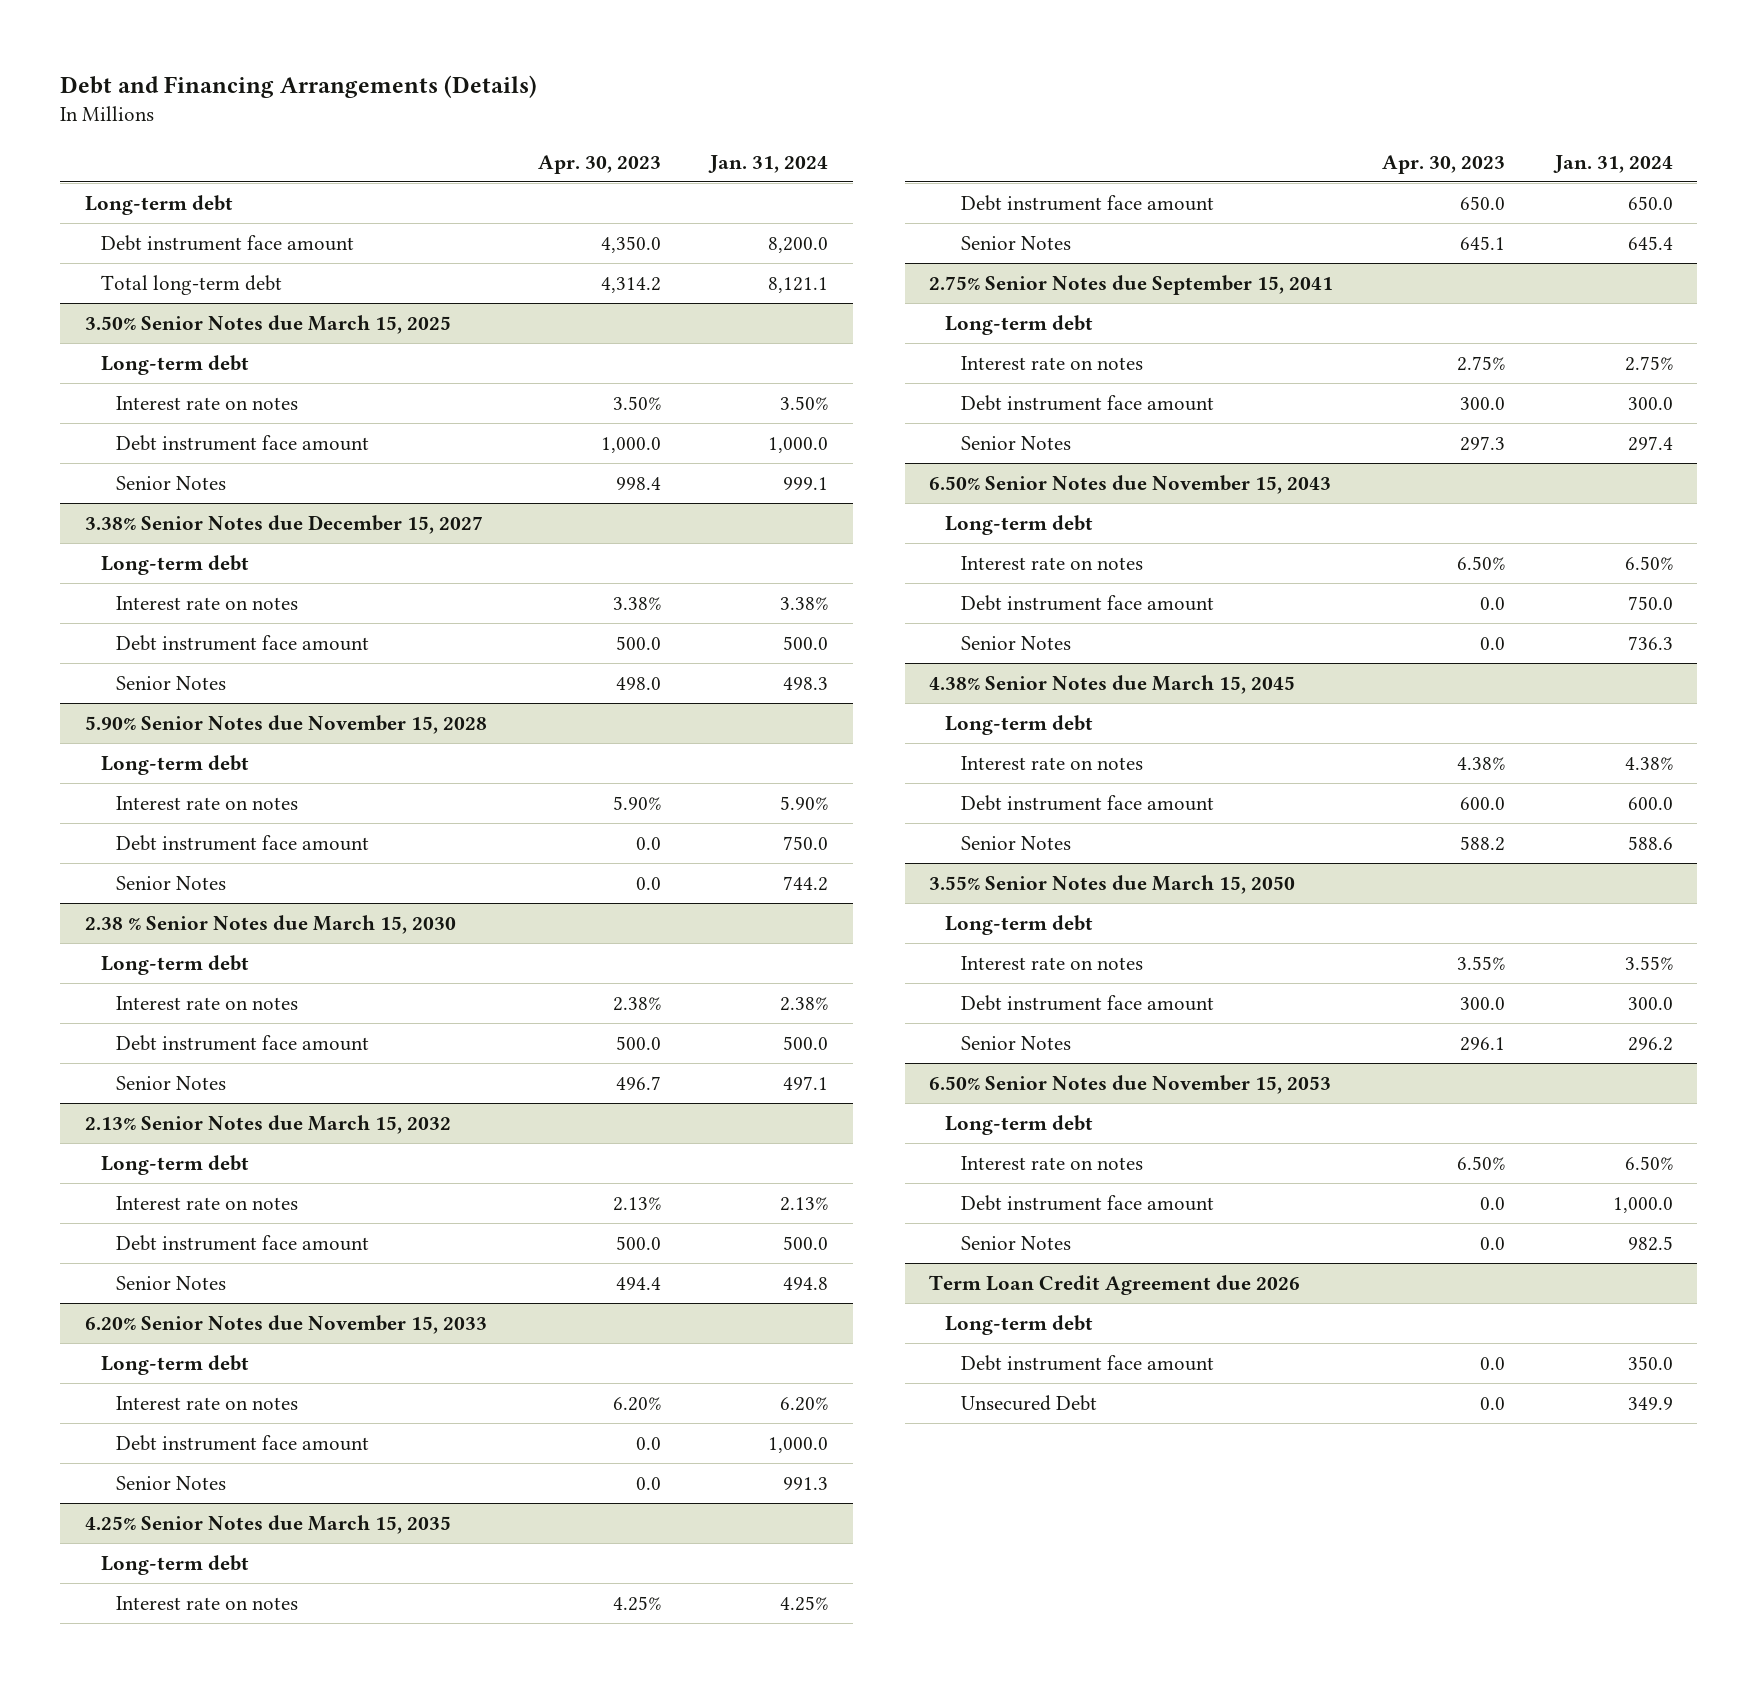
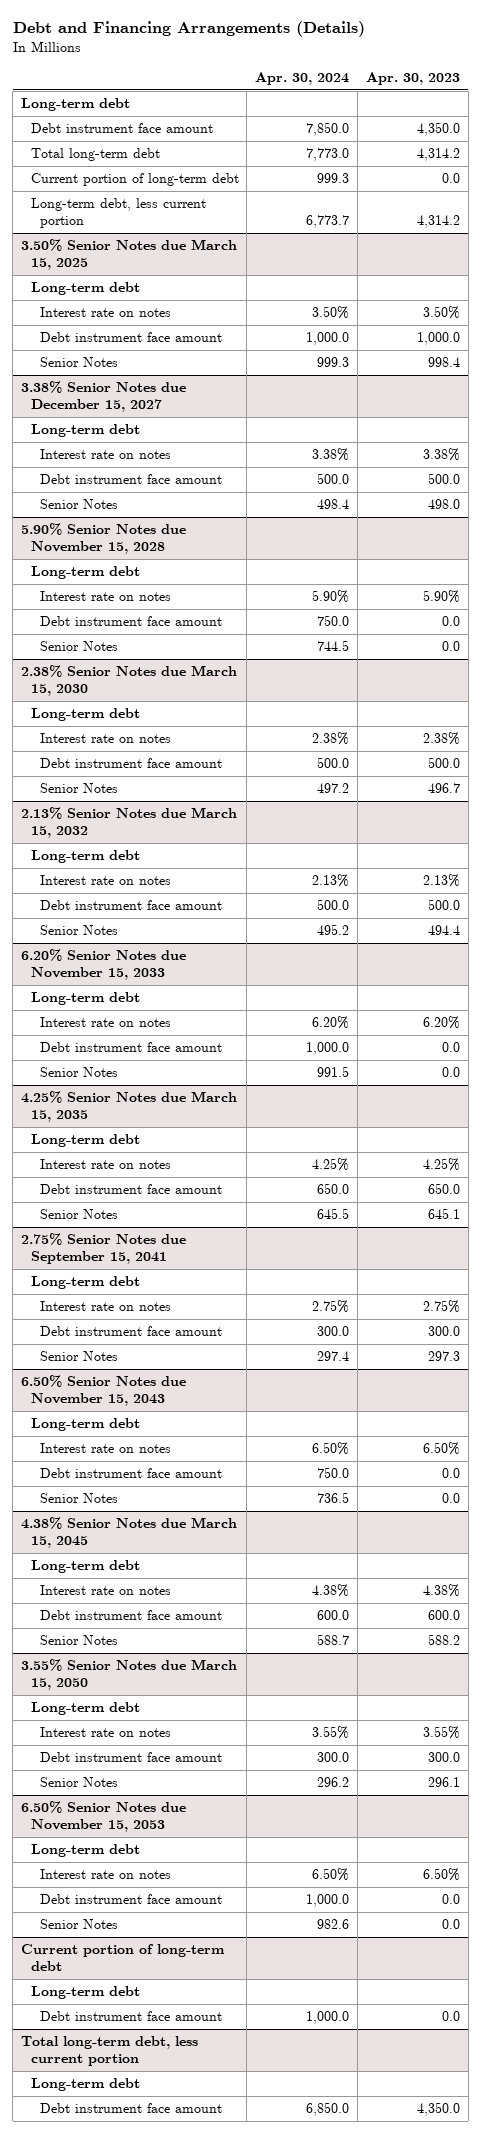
[708,154,829,173] Jan. 31, 2024 -> none
none -> [255,72,350,86] Apr. 30, 2024
none -> [30,173,239,187] Current portion of long-term debt
none -> [30,198,206,229] Long-term debt, less current portion
[84,914,456,934] 2.38 % Senior Notes due March 15, 2030 -> [21,665,238,697] 2.38% Senior Notes due March 15, 2030
[929,1274,1301,1295] Term Loan Credit Agreement due 2026 -> none
none -> [21,1944,226,1972] Current portion of long-term debt
[960,1394,1097,1411] Unsecured Debt -> none
none -> [21,2036,199,2067] Total long-term debt, less current portion
none -> [30,2078,140,2092] Long-term debt
none -> [40,2103,223,2114] Debt instrument face amount

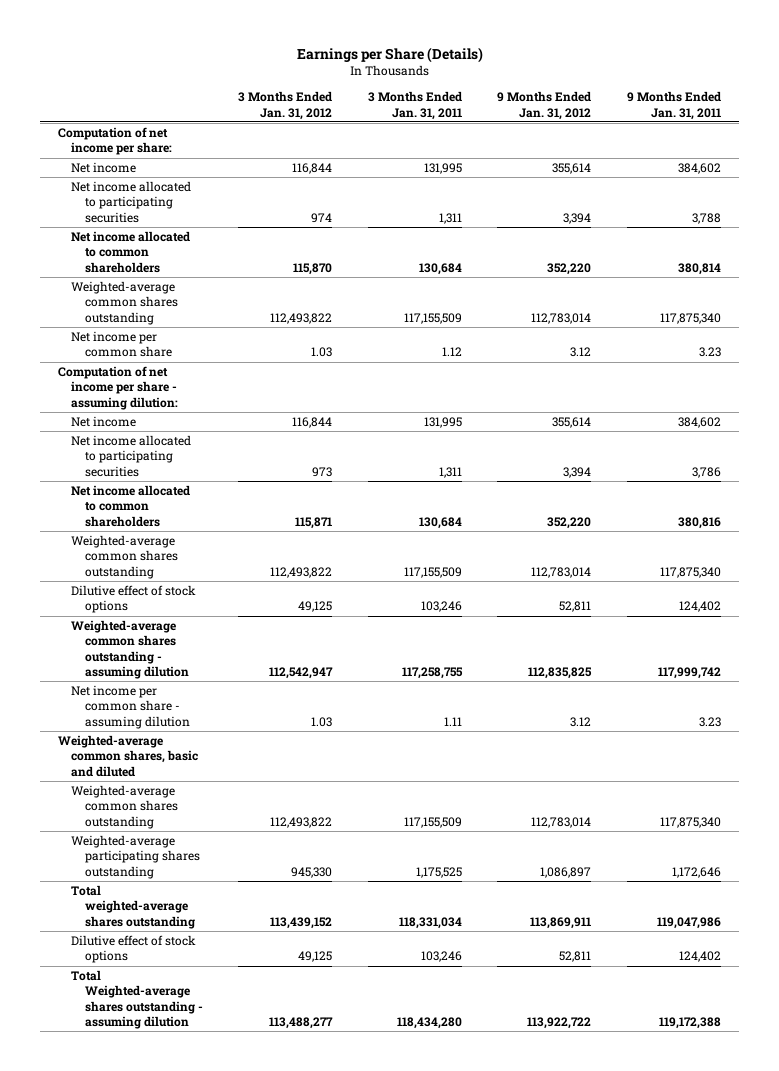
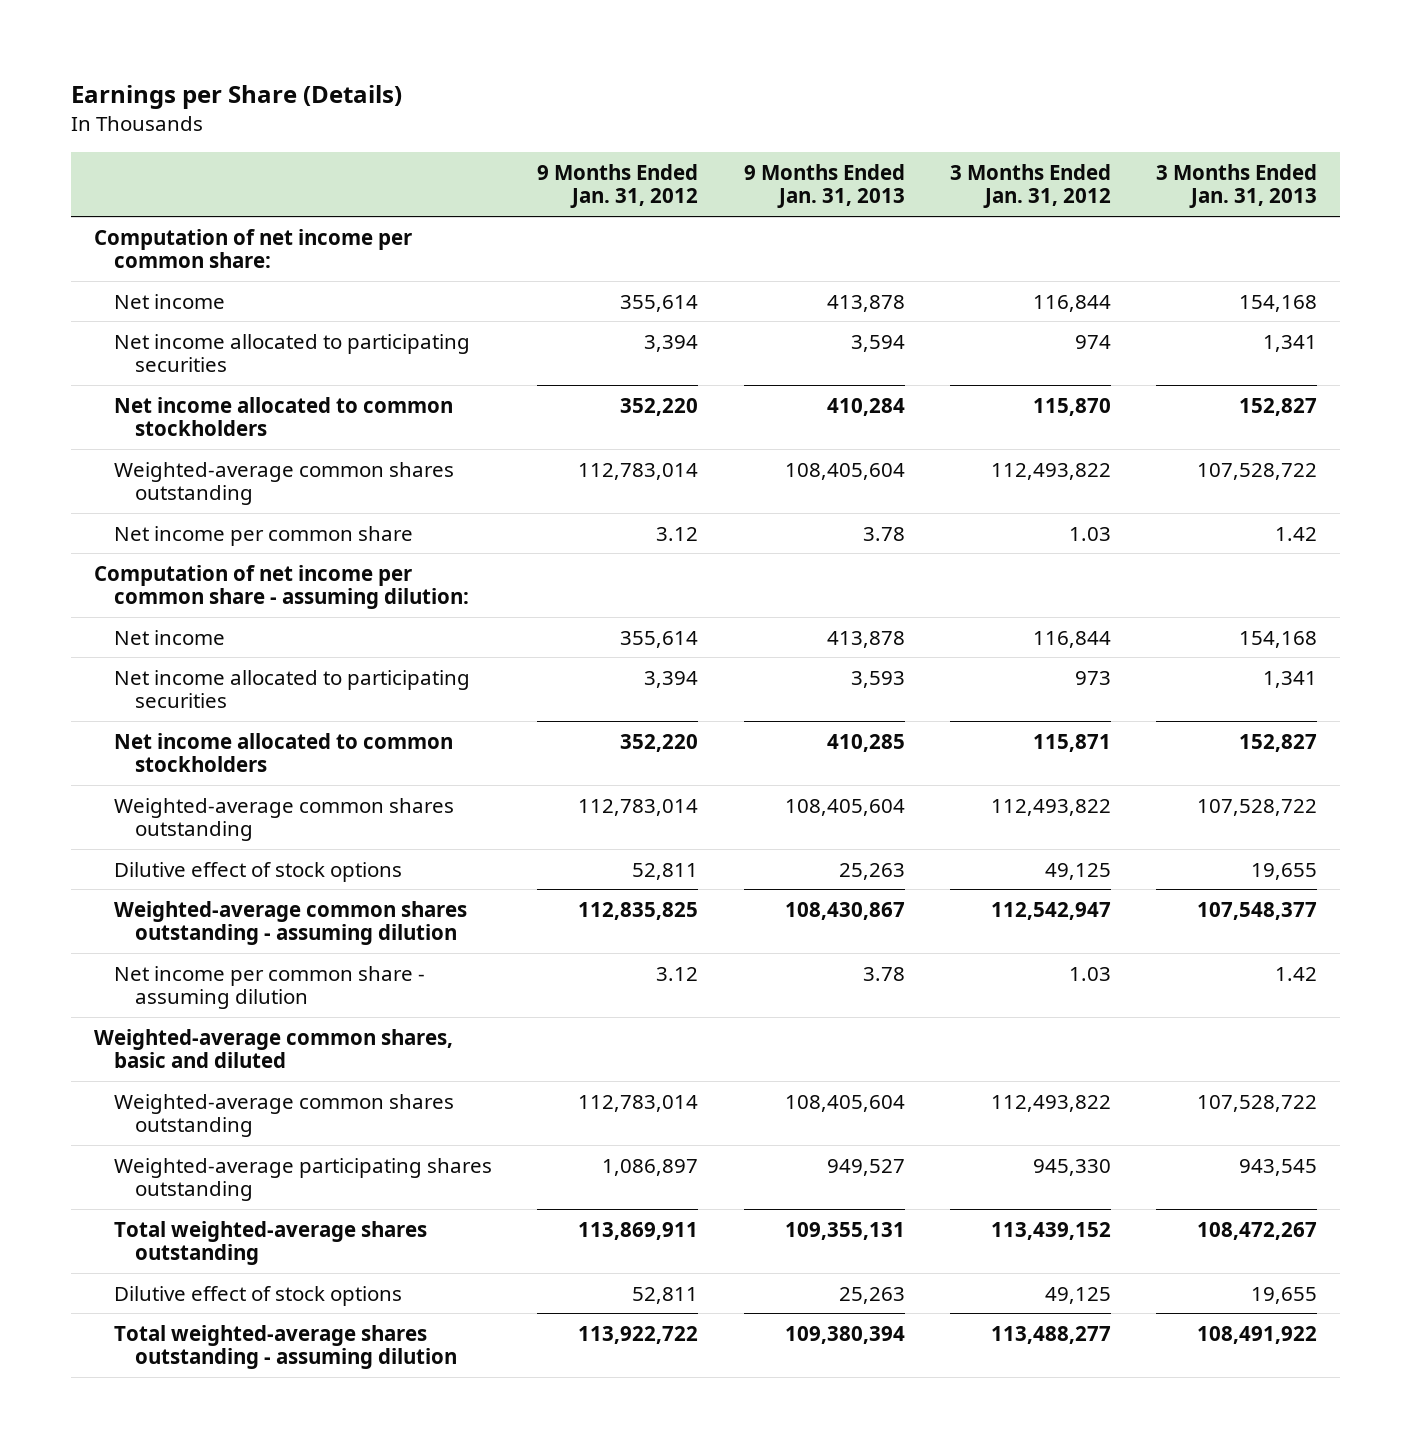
[367,91,462,120] 3 Months Ended Jan. 31, 2011 -> none
[626,91,721,120] 9 Months Ended Jan. 31, 2011 -> none
none -> [743,163,905,209] 9 Months Ended Jan. 31, 2013
none -> [1156,163,1318,209] 3 Months Ended Jan. 31, 2013
[58,126,173,156] Computation of net income per share: -> [93,228,412,269] Computation of net income per common share:
[71,230,191,273] Net income allocated to common shareholders -> [114,396,454,437] Net income allocated to common stockholders
[58,365,179,410] Computation of net income per share - assuming dilution: -> [93,564,470,610] Computation of net income per common share - assuming dilution:
[71,484,191,527] Net income allocated to common shareholders -> [114,732,454,773] Net income allocated to common stockholders
[71,969,203,1030] Total Weighted-average shares outstanding - assuming dilution -> [114,1324,457,1370] Total weighted-average shares outstanding - assuming dilution

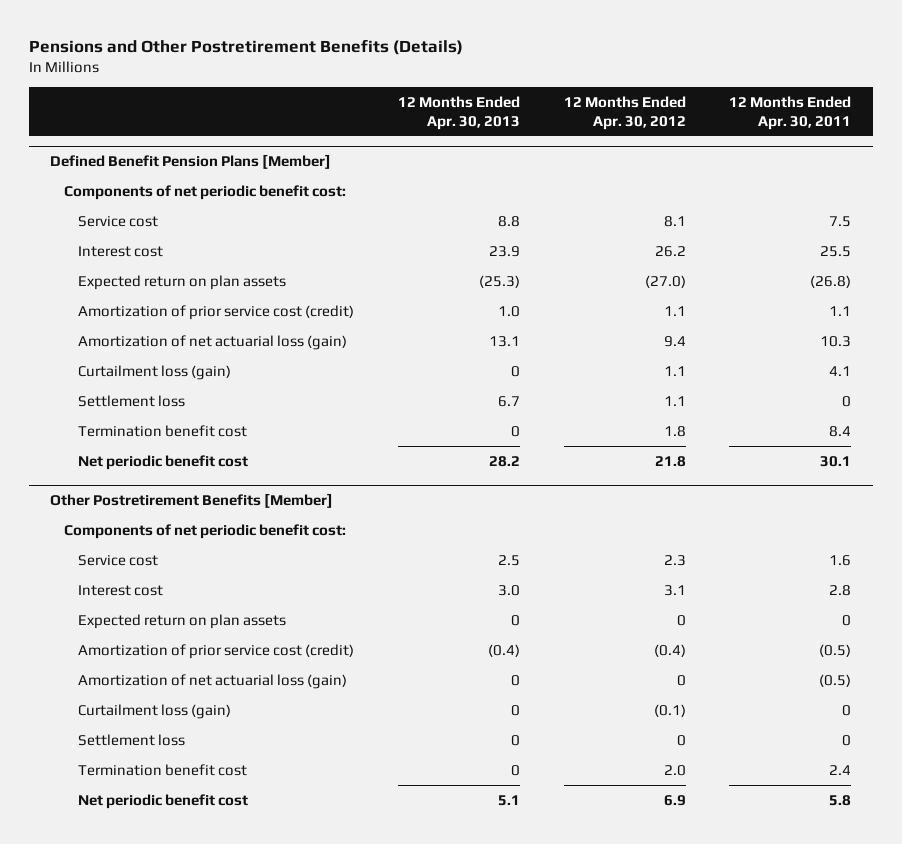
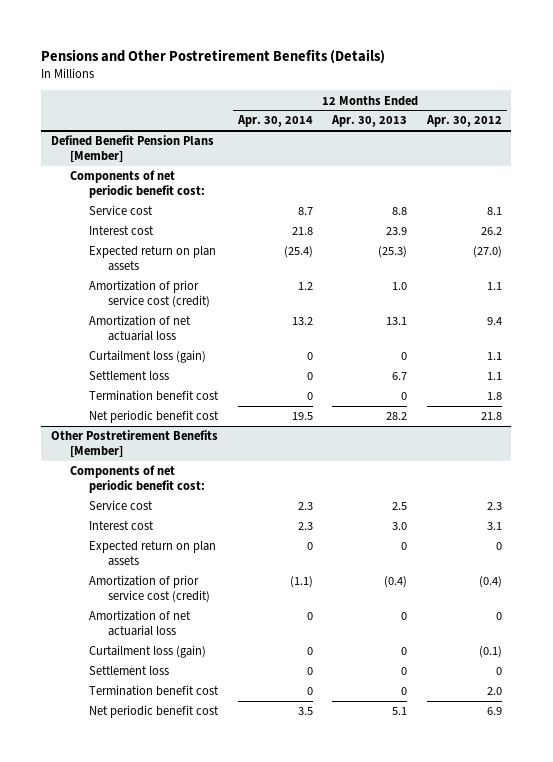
[729,95,852,130] 12 Months Ended Apr. 30, 2011 -> none
none -> [236,115,313,128] Apr. 30, 2014
[77,334,347,350] Amortization of net actuarial loss (gain) -> [89,315,192,342] Amortization of net actuarial loss
[77,673,347,689] Amortization of net actuarial loss (gain) -> [89,610,192,637] Amortization of net actuarial loss

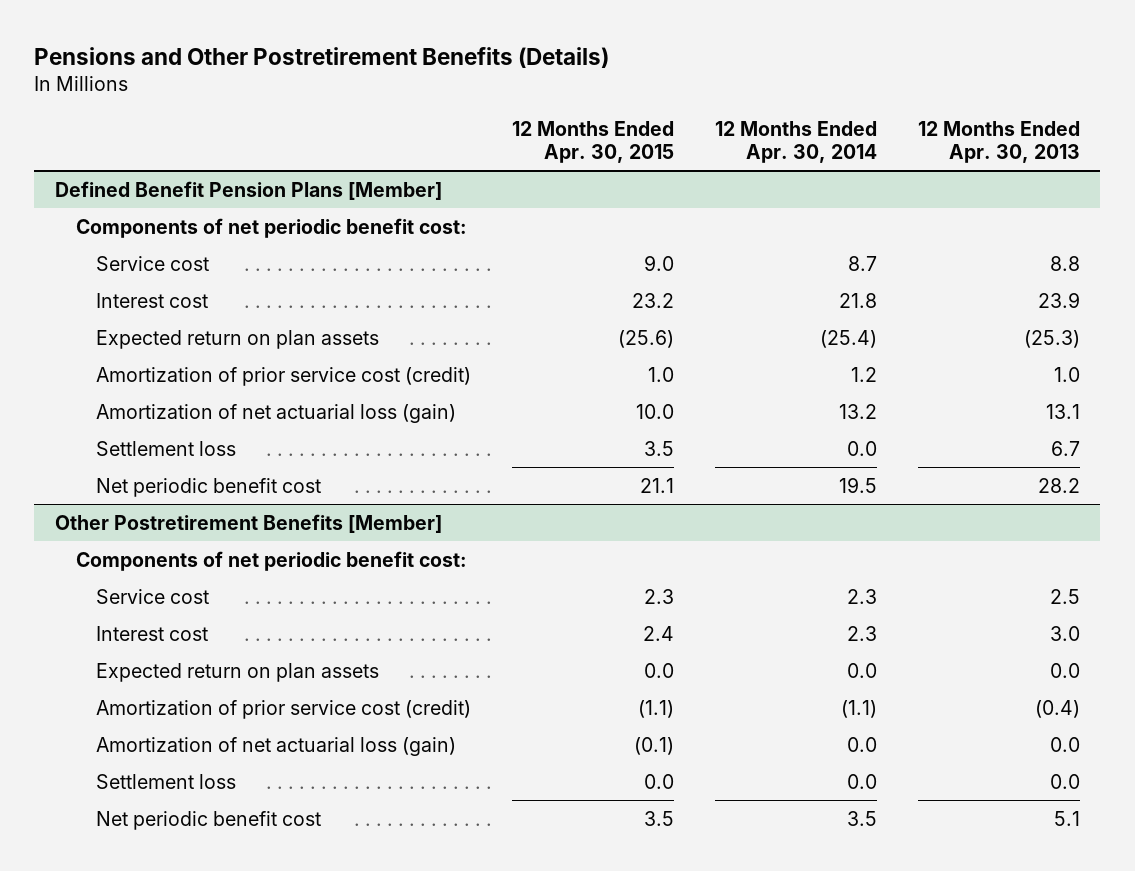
[425,115,502,128] Apr. 30, 2012 -> none
none -> [512,121,675,163] 12 Months Ended Apr. 30, 2015
[89,350,207,364] Curtailment loss (gain) -> none
[89,390,220,402] Termination benefit cost -> none
[89,315,192,342] Amortization of net actuarial loss -> [96,403,457,423] Amortization of net actuarial loss (gain)
[306,372,313,381] 0 -> [847,440,878,456] 0.0
[306,542,313,551] 0 -> [847,662,878,678] 0.0
[401,542,408,551] 0 -> [1049,662,1080,678] 0.0
[89,645,207,659] Curtailment loss (gain) -> none
[89,685,220,697] Termination benefit cost -> none
[89,610,192,637] Amortization of net actuarial loss -> [96,736,457,756] Amortization of net actuarial loss (gain)
[306,612,313,621] 0 -> [847,736,878,752] 0.0
[401,612,408,621] 0 -> [1049,736,1080,752] 0.0
[306,667,313,676] 0 -> [847,773,878,789] 0.0
[401,667,408,676] 0 -> [1049,773,1080,789] 0.0

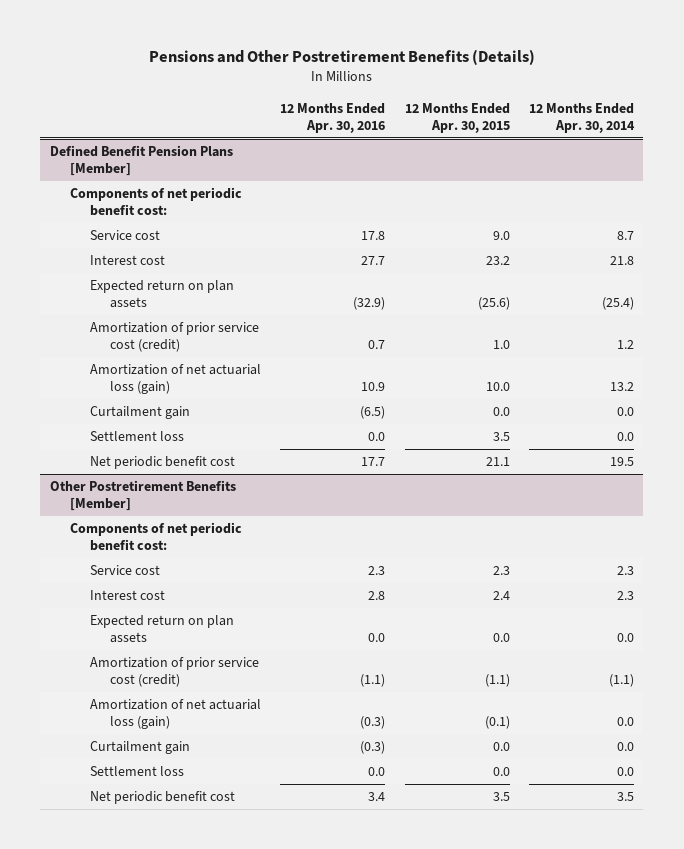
[917,121,1080,163] 12 Months Ended Apr. 30, 2013 -> none
none -> [280,102,386,133] 12 Months Ended Apr. 30, 2016
none -> [90,406,191,420] Curtailment gain
none -> [90,741,191,755] Curtailment gain

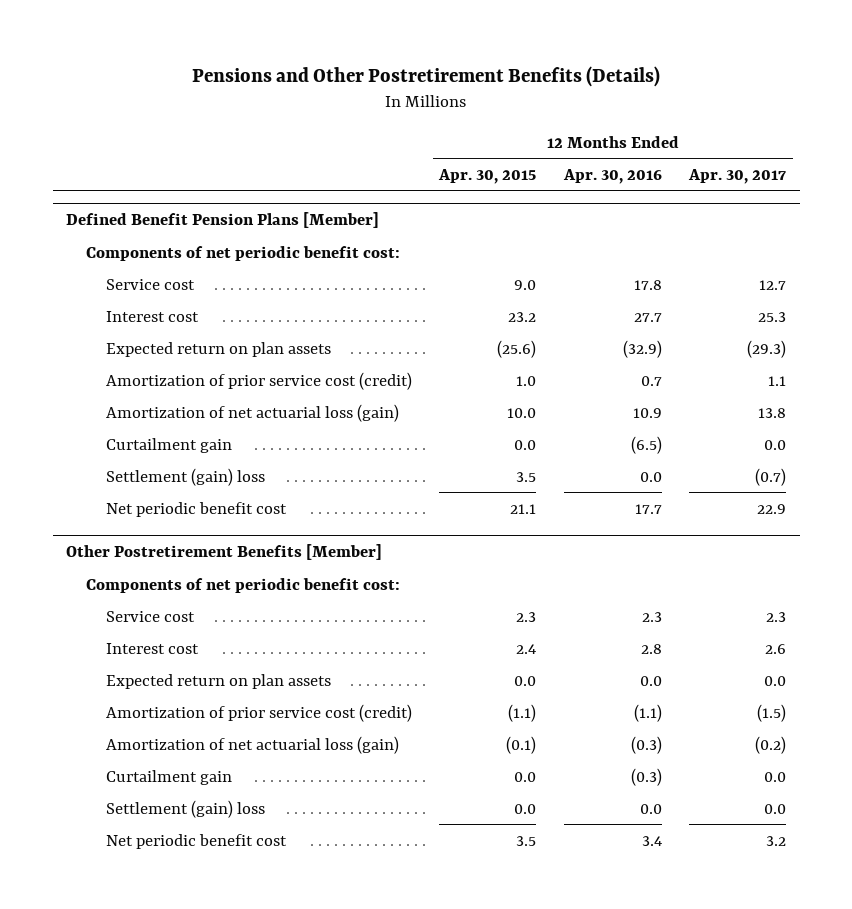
[528,102,635,133] 12 Months Ended Apr. 30, 2014 -> none
none -> [688,168,787,184] Apr. 30, 2017
[90,431,185,442] Settlement loss -> [106,467,266,486] Settlement (gain) loss
[90,766,185,777] Settlement loss -> [106,799,266,818] Settlement (gain) loss

